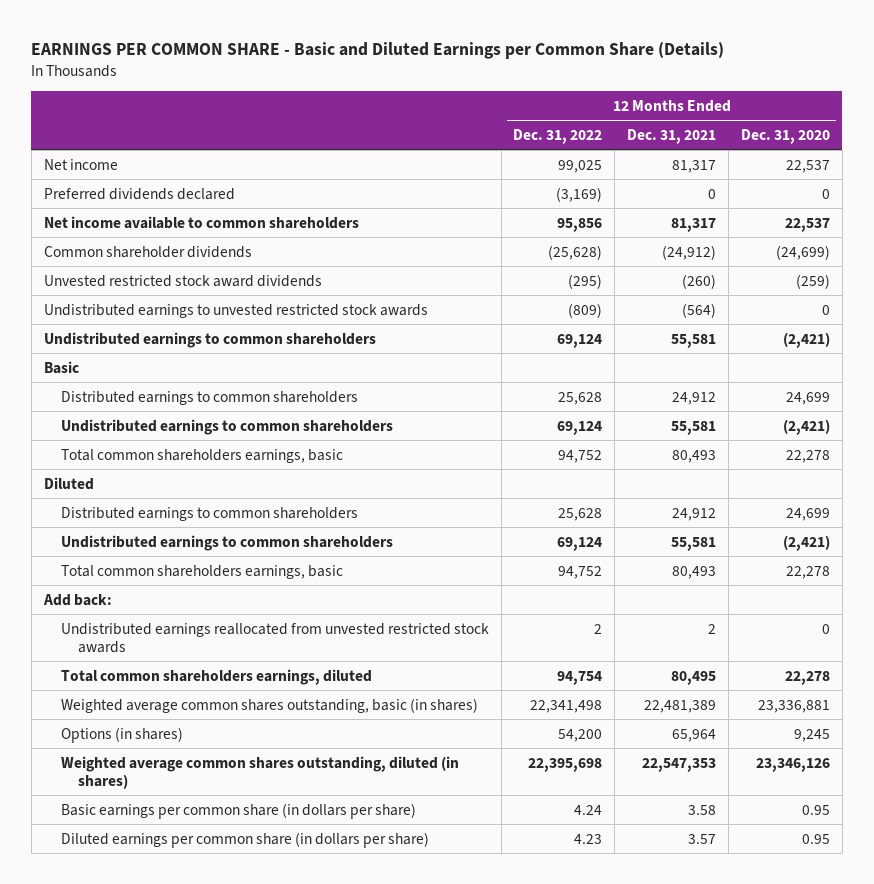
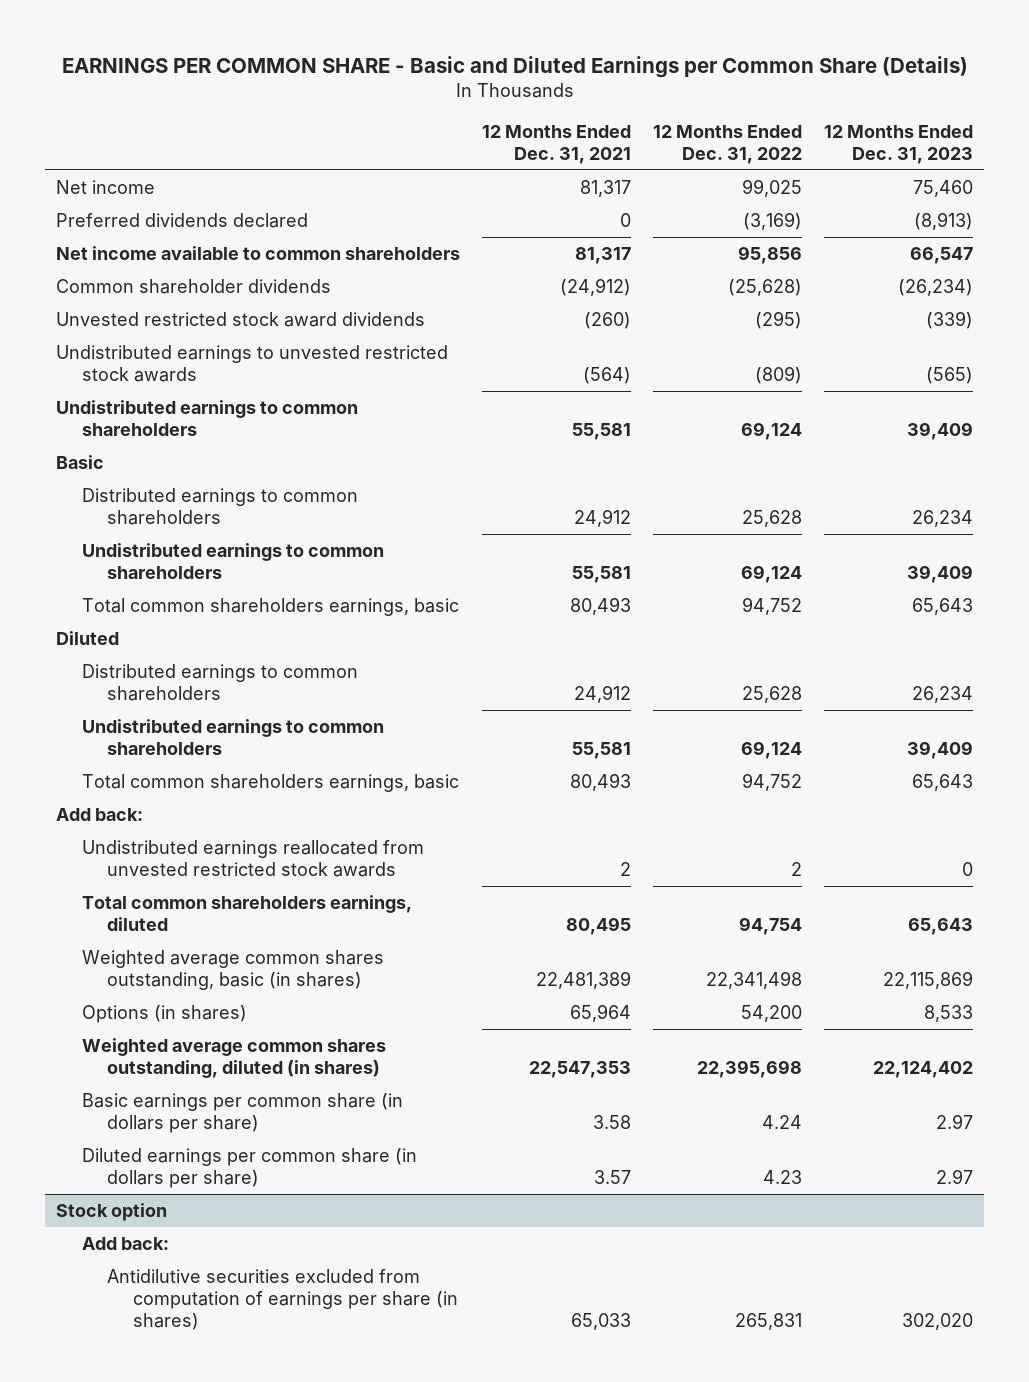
[741,128,831,144] Dec. 31, 2020 -> none
none -> [823,124,973,164] 12 Months Ended Dec. 31, 2023
none -> [56,1202,168,1221] Stock option
none -> [81,1236,169,1250] Add back:
none -> [107,1268,458,1330] Antidilutive securities excluded from computation of earnings per share (in shares)

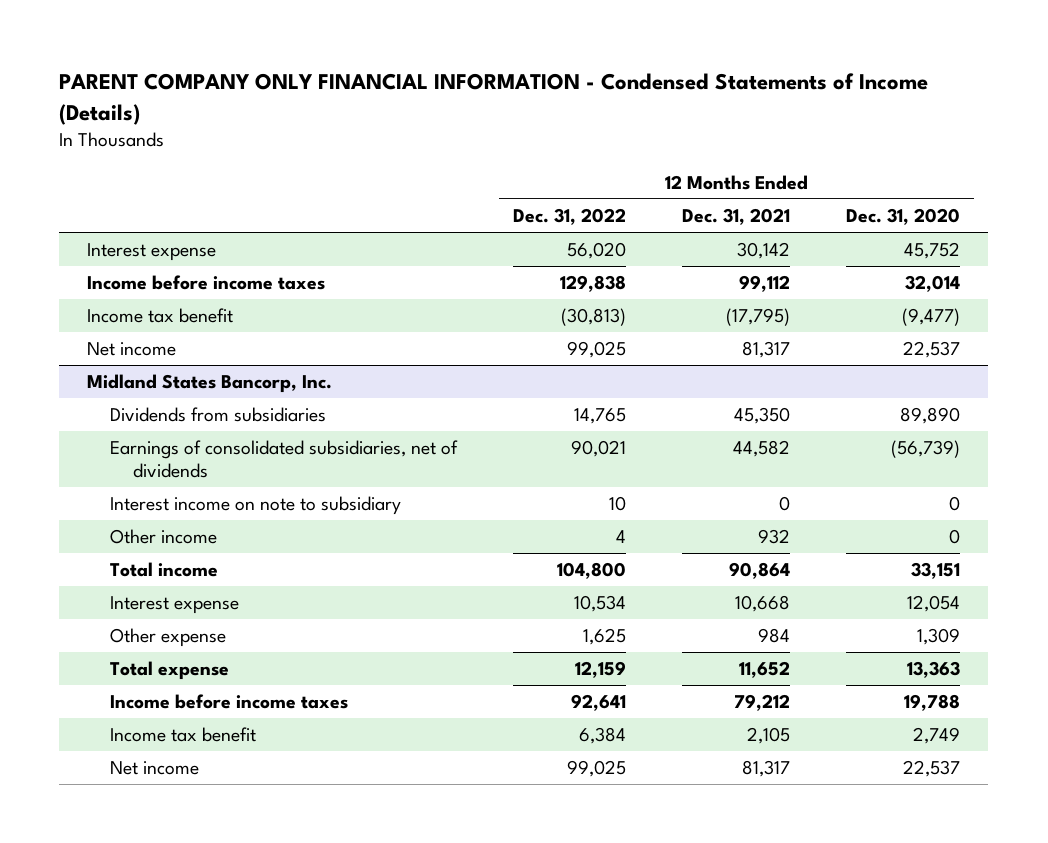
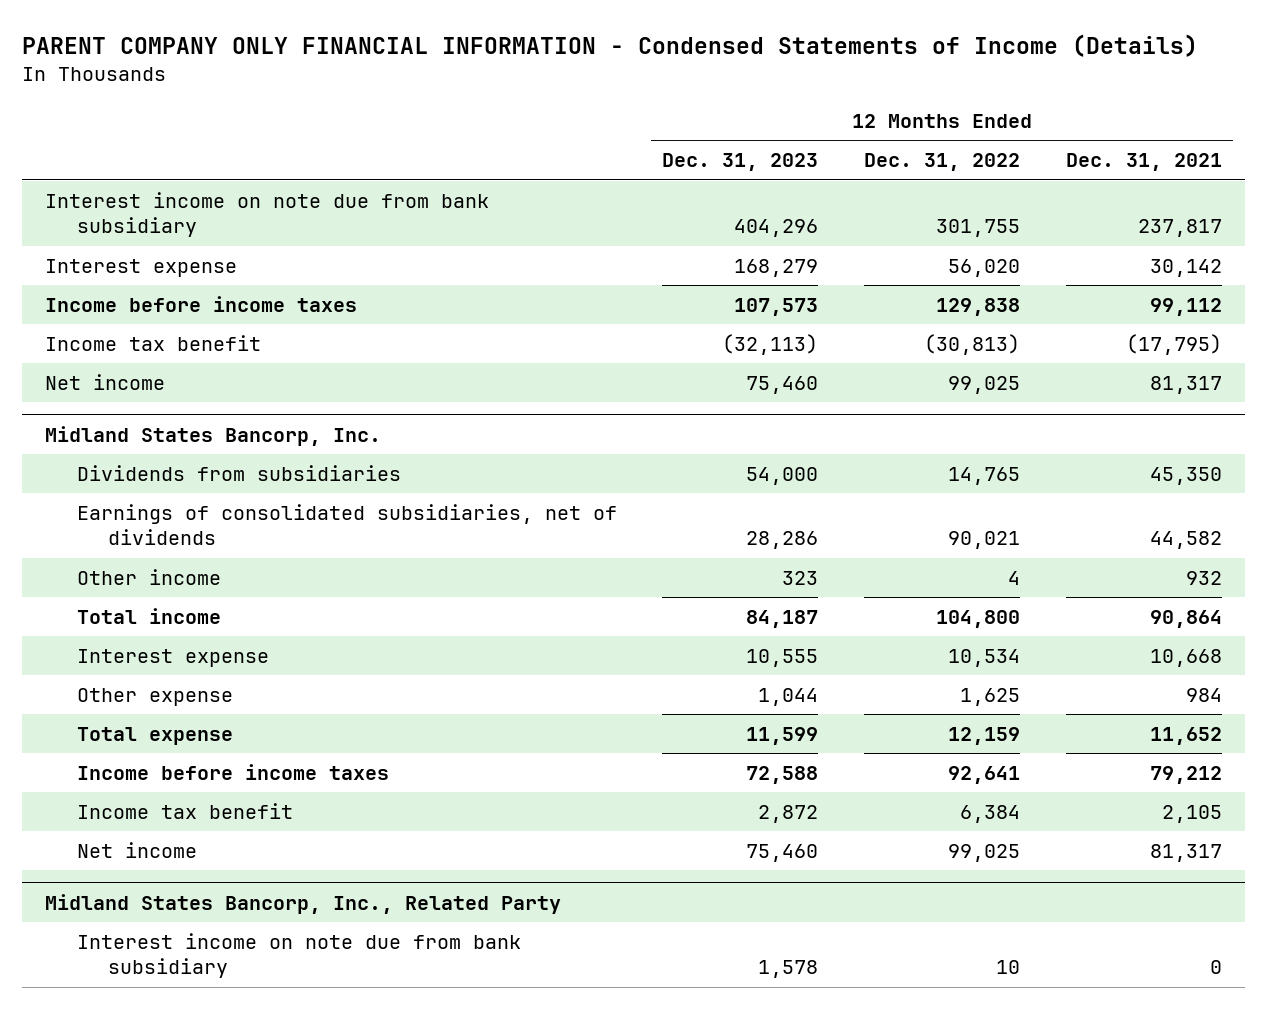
[846,208,961,226] Dec. 31, 2020 -> none
none -> [662,153,819,172] Dec. 31, 2023
none -> [45,191,490,238] Interest income on note due from bank subsidiary
[110,496,402,516] Interest income on note to subsidiary -> none
none -> [45,893,562,914] Midland States Bancorp, Inc., Related Party
none -> [76,932,521,979] Interest income on note due from bank subsidiary

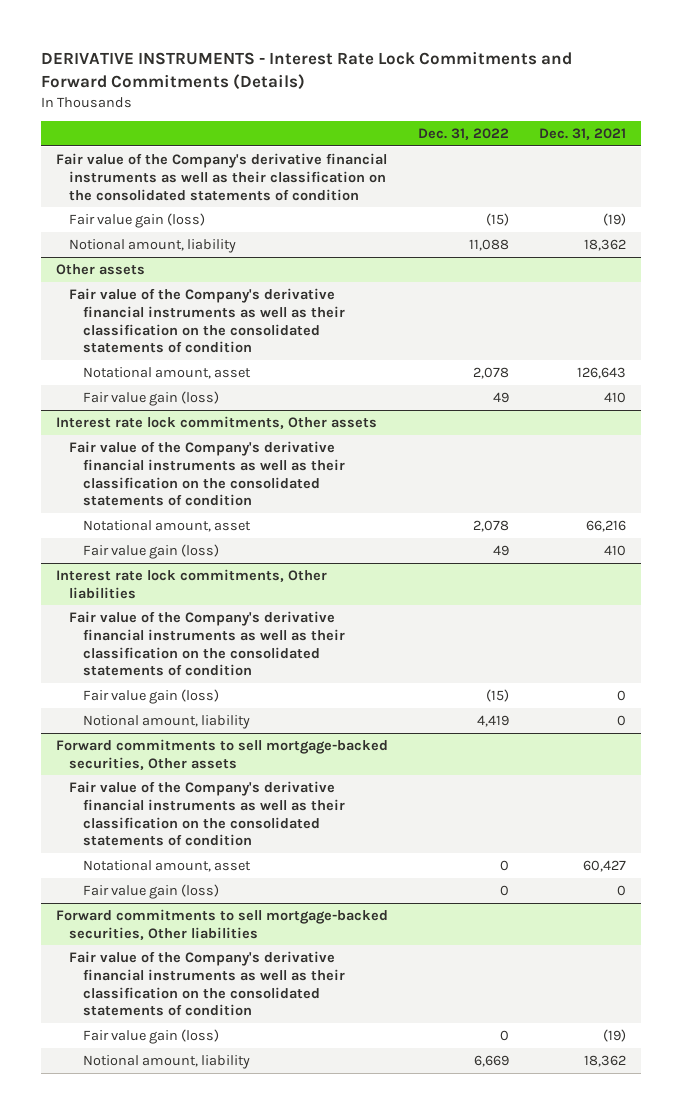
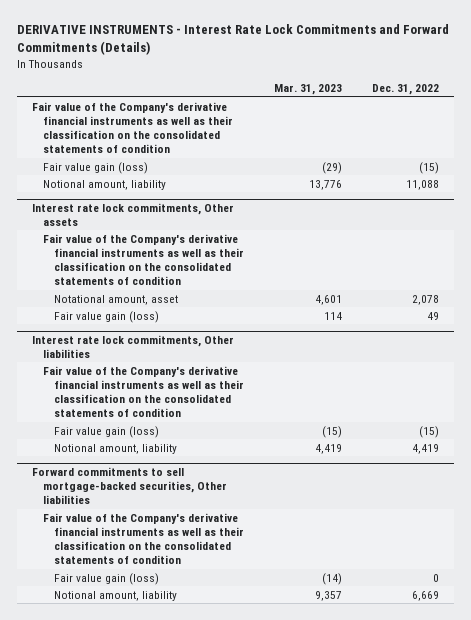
[538,128,626,141] Dec. 31, 2021 -> none
none -> [273,84,342,96] Mar. 31, 2023
[56,263,146,275] Other assets -> none
[69,287,345,354] Fair value of the Company's derivative financial instruments as well as their classification on the consolidated statements of condition -> none
[82,366,251,379] Notational amount, asset -> none
[82,390,219,406] Fair value gain (loss) -> none
[56,738,389,770] Forward commitments to sell mortgage-backed securities, Other assets -> none
[69,780,345,847] Fair value of the Company's derivative financial instruments as well as their classification on the consolidated statements of condition -> none
[82,859,251,872] Notational amount, asset -> none
[82,883,219,899] Fair value gain (loss) -> none

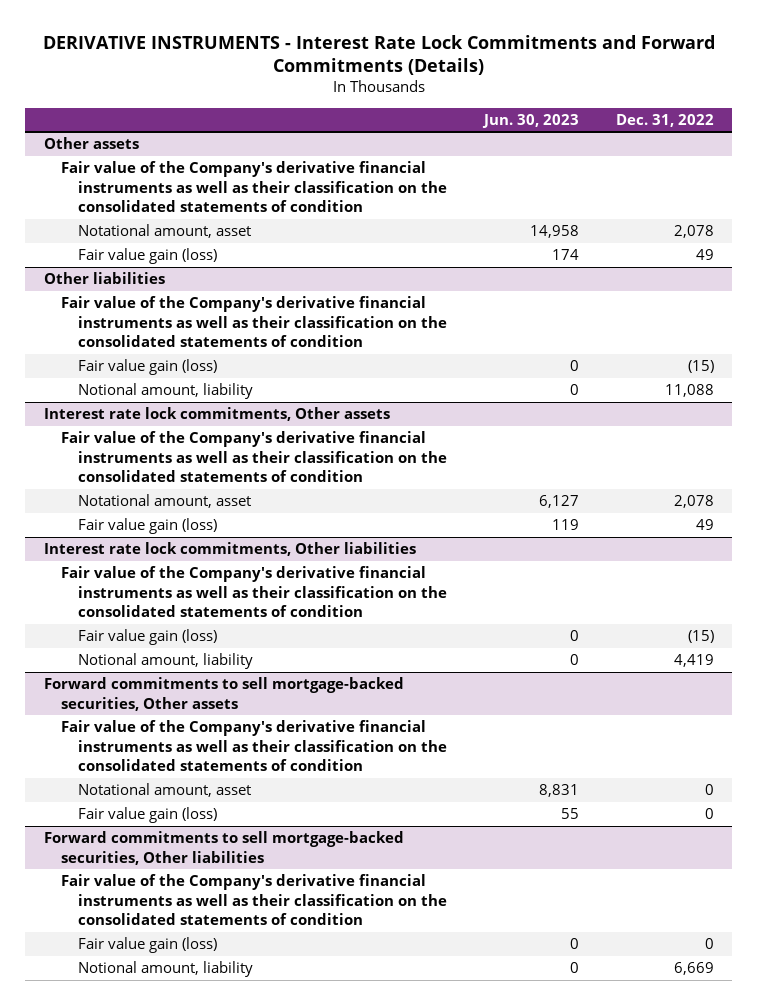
[273,84,342,96] Mar. 31, 2023 -> none
none -> [481,113,579,128] Jun. 30, 2023
none -> [43,137,139,150] Other assets
none -> [77,224,251,239] Notational amount, asset
none -> [77,248,217,265] Fair value gain (loss)
none -> [43,272,165,285] Other liabilities
none -> [60,296,447,348] Fair value of the Company's derivative financial instruments as well as their classification on the consolidated statements of condition
none -> [43,677,404,711] Forward commitments to sell mortgage-backed securities, Other assets
none -> [60,720,447,772] Fair value of the Company's derivative financial instruments as well as their classification on the consolidated statements of condition
none -> [77,783,251,798] Notational amount, asset
none -> [77,807,217,824] Fair value gain (loss)

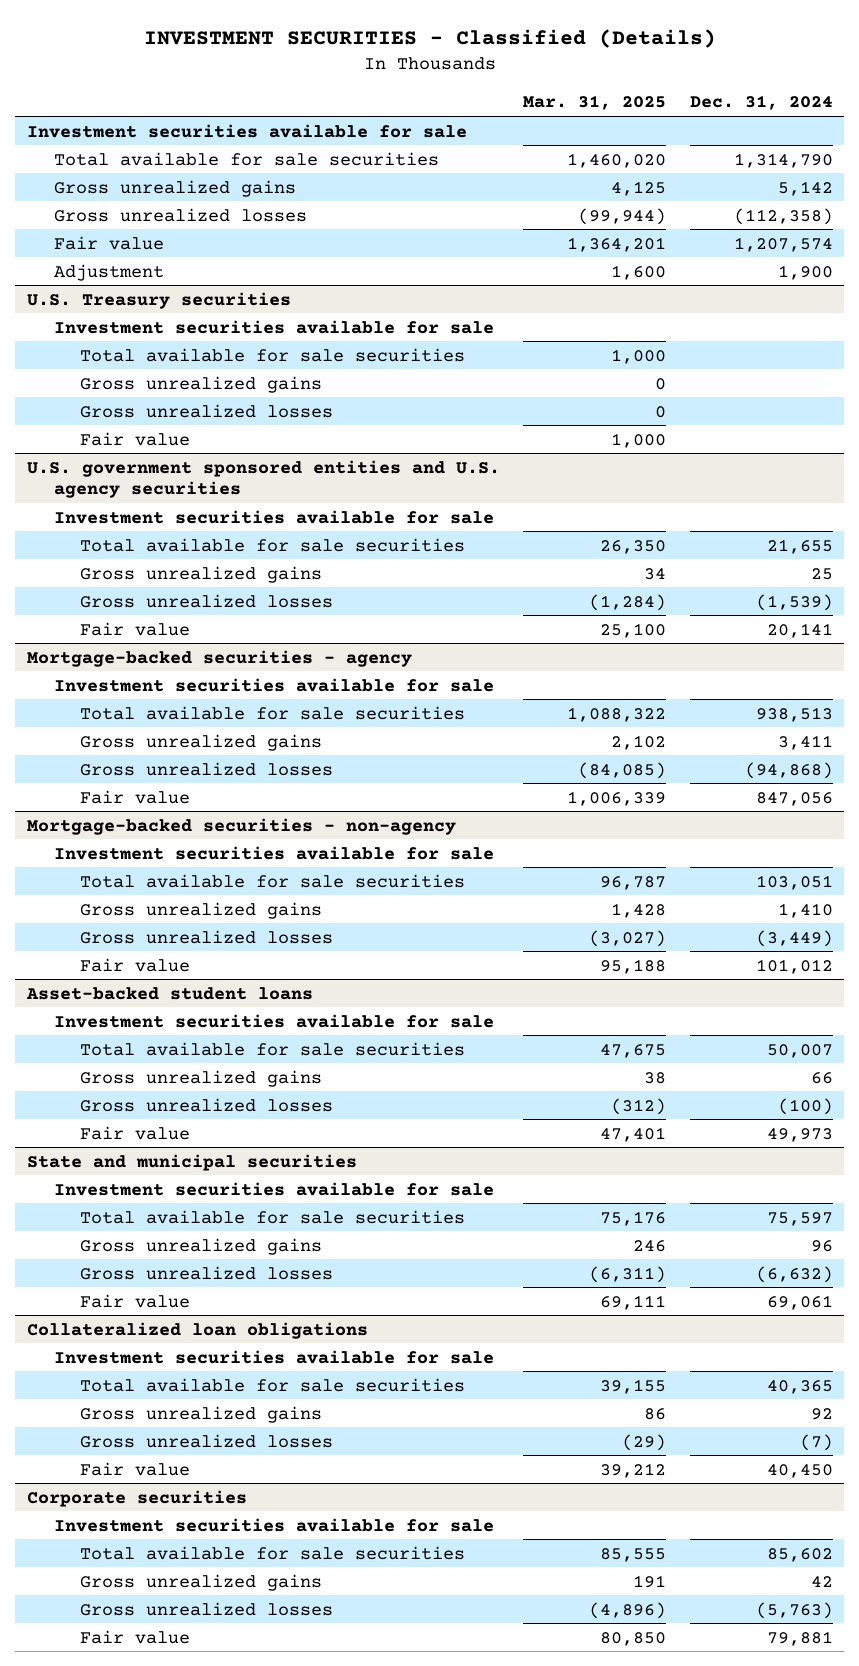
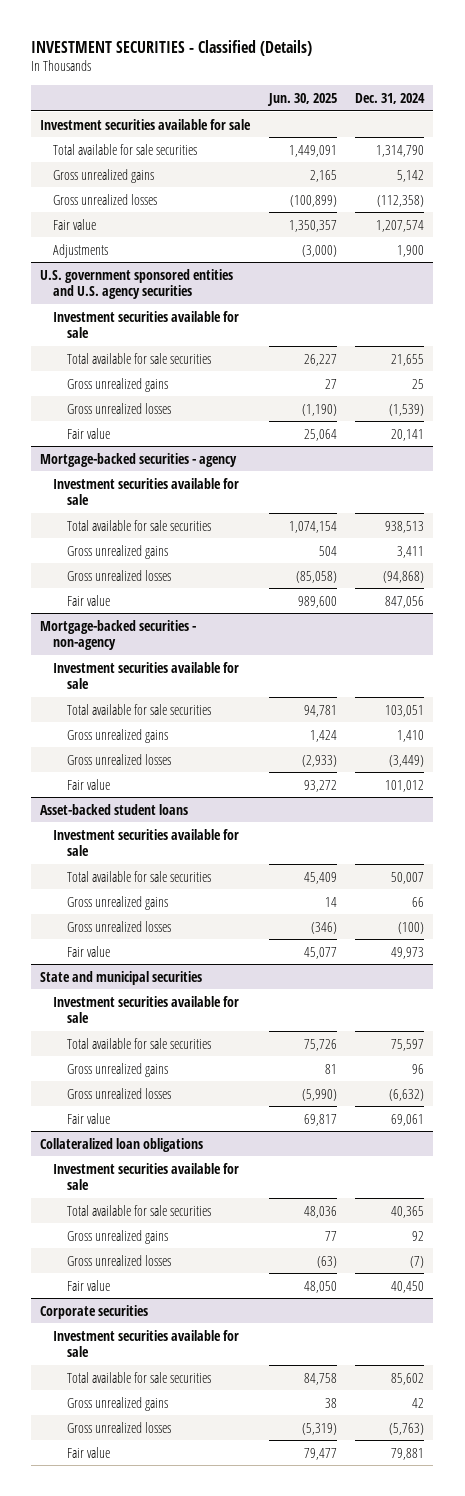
[523,95,667,111] Mar. 31, 2025 -> none
none -> [266,92,337,106] Jun. 30, 2025
[26,291,291,309] U.S. Treasury securities -> none
[53,319,494,334] Investment securities available for sale -> none
[80,347,466,362] Total available for sale securities -> none
[80,375,323,393] Gross unrealized gains -> none
[80,403,334,418] Gross unrealized losses -> none
[80,431,191,446] Fair value -> none
[53,263,164,281] Adjustment -> [53,243,109,258] Adjustments

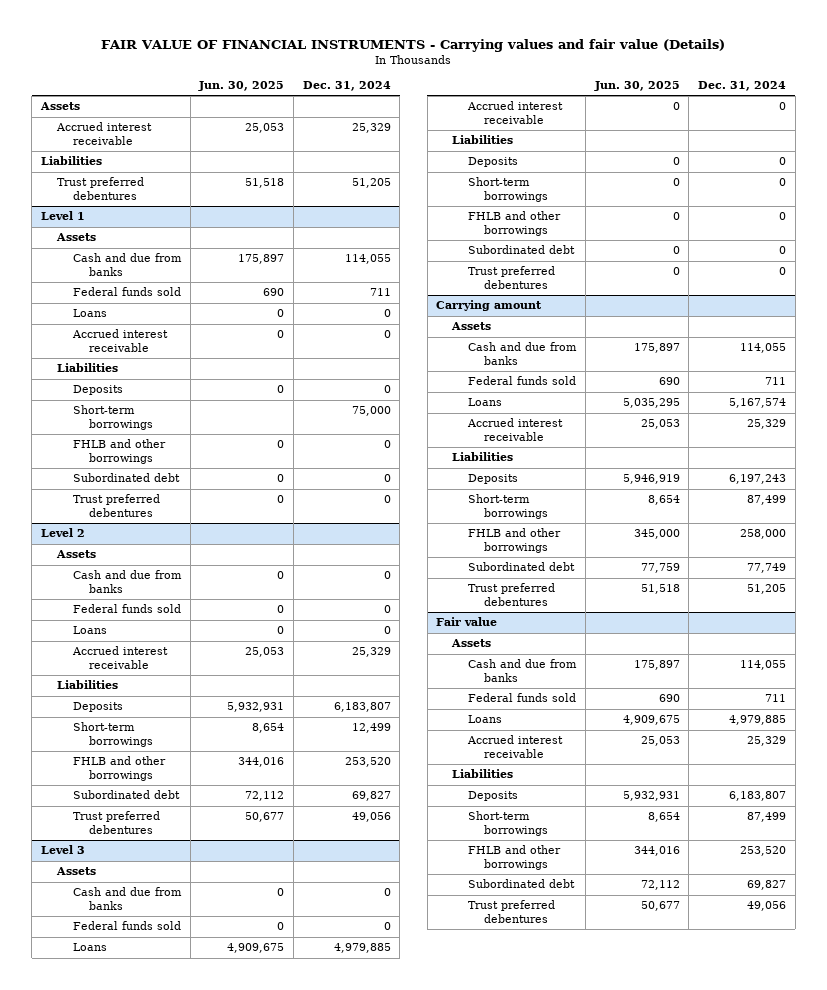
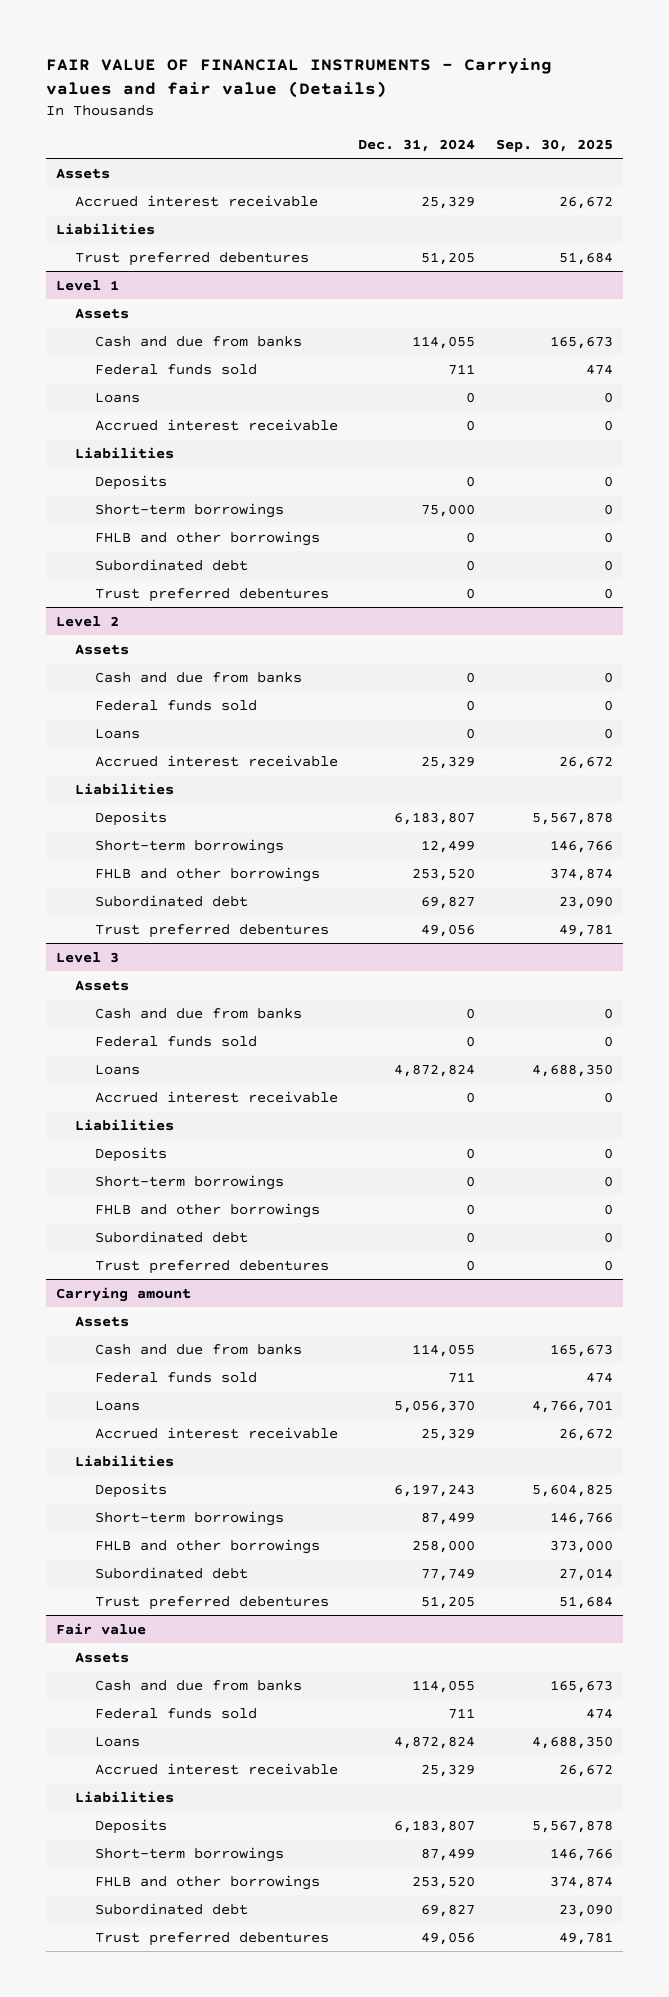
[198,80,285,91] Jun. 30, 2025 -> none
none -> [495,138,613,152] Sep. 30, 2025
[333,943,391,954] 4,979,885 -> [394,1063,476,1077] 4,872,824
[729,398,787,409] 5,167,574 -> [394,1399,476,1413] 5,056,370
[729,715,787,726] 4,979,885 -> [394,1735,476,1749] 4,872,824

